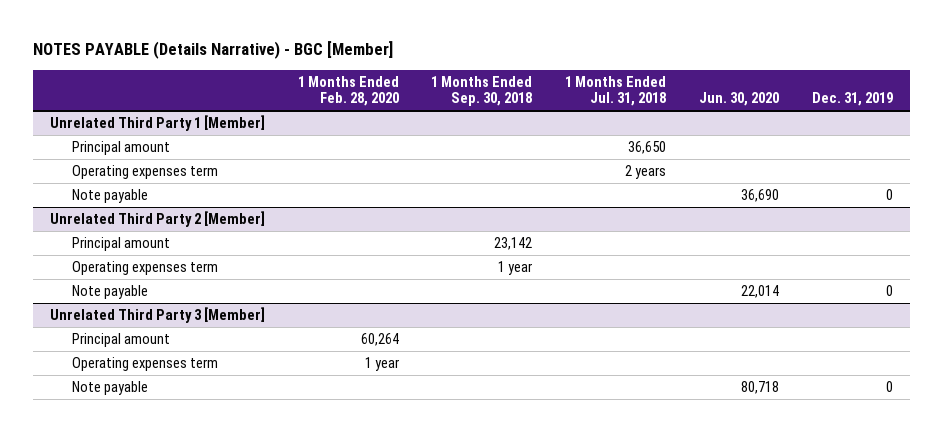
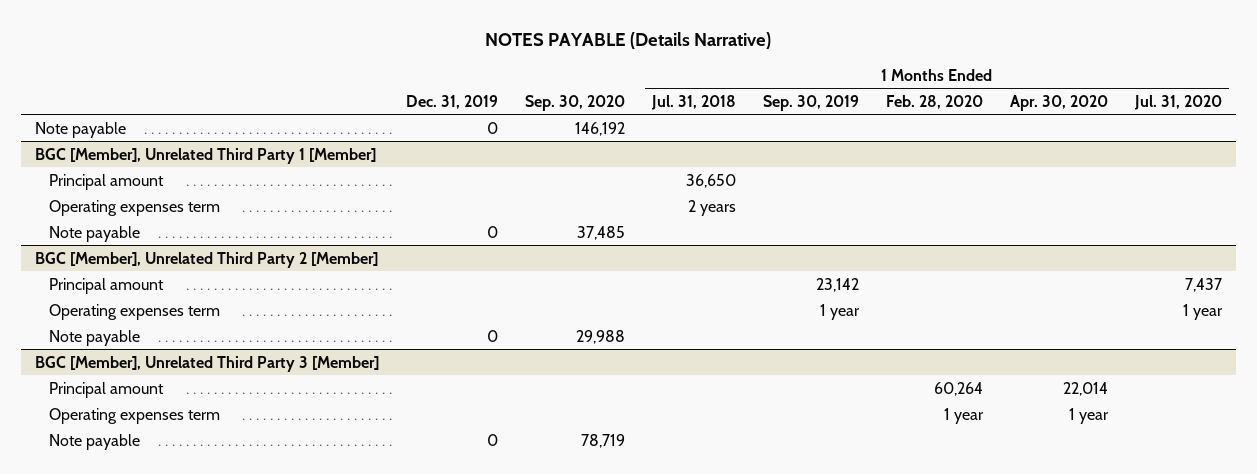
[33,41,394,60] NOTES PAYABLE (Details Narrative) - BGC [Member] -> [485,31,772,49] NOTES PAYABLE (Details Narrative)
[431,75,533,107] 1 Months Ended Sep. 30, 2018 -> none
[699,92,780,107] Jun. 30, 2020 -> none
none -> [524,94,625,111] Sep. 30, 2020
none -> [762,94,859,111] Sep. 30, 2019
none -> [1010,94,1109,111] Apr. 30, 2020
none -> [1134,94,1223,110] Jul. 31, 2020
none -> [34,121,126,138] Note payable
[49,114,265,131] Unrelated Third Party 1 [Member] -> [34,147,376,164] BGC [Member], Unrelated Third Party 1 [Member]
[49,210,265,227] Unrelated Third Party 2 [Member] -> [34,251,378,268] BGC [Member], Unrelated Third Party 2 [Member]
[49,306,265,323] Unrelated Third Party 3 [Member] -> [34,355,379,372] BGC [Member], Unrelated Third Party 3 [Member]

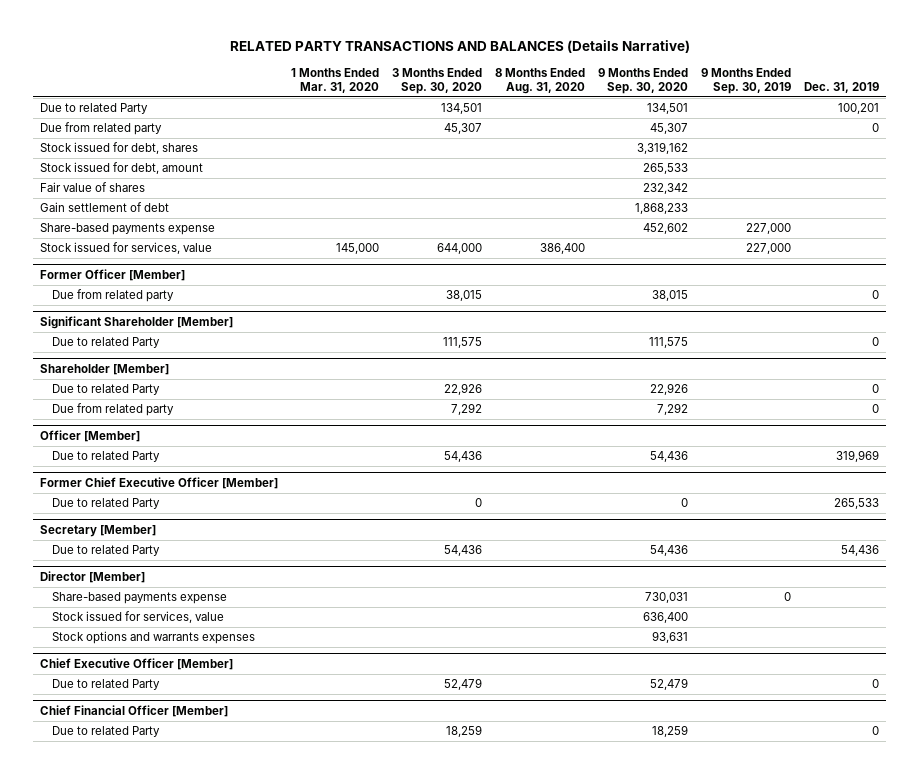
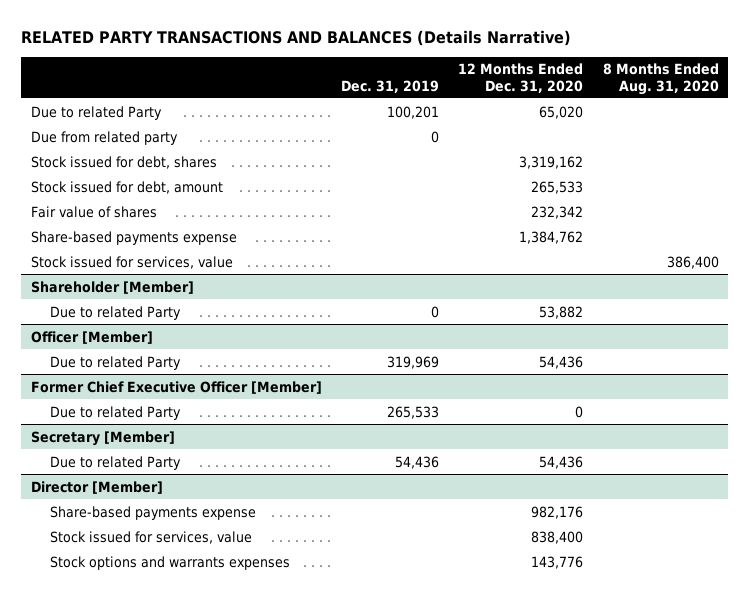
[290,68,379,94] 1 Months Ended Mar. 31, 2020 -> none
[392,68,483,95] 3 Months Ended Sep. 30, 2020 -> none
[598,68,689,95] 9 Months Ended Sep. 30, 2020 -> none
[701,68,792,95] 9 Months Ended Sep. 30, 2019 -> none
none -> [458,63,584,93] 12 Months Ended Dec. 31, 2020
[39,202,169,213] Gain settlement of debt -> none
[39,269,185,282] Former Officer [Member] -> none
[52,289,175,303] Due from related party -> none
[39,316,233,330] Significant Shareholder [Member] -> none
[52,337,161,349] Due to related Party -> none
[52,403,175,417] Due from related party -> none
[39,658,233,671] Chief Executive Officer [Member] -> none
[52,679,161,691] Due to related Party -> none
[39,705,228,718] Chief Financial Officer [Member] -> none
[52,726,161,738] Due to related Party -> none

